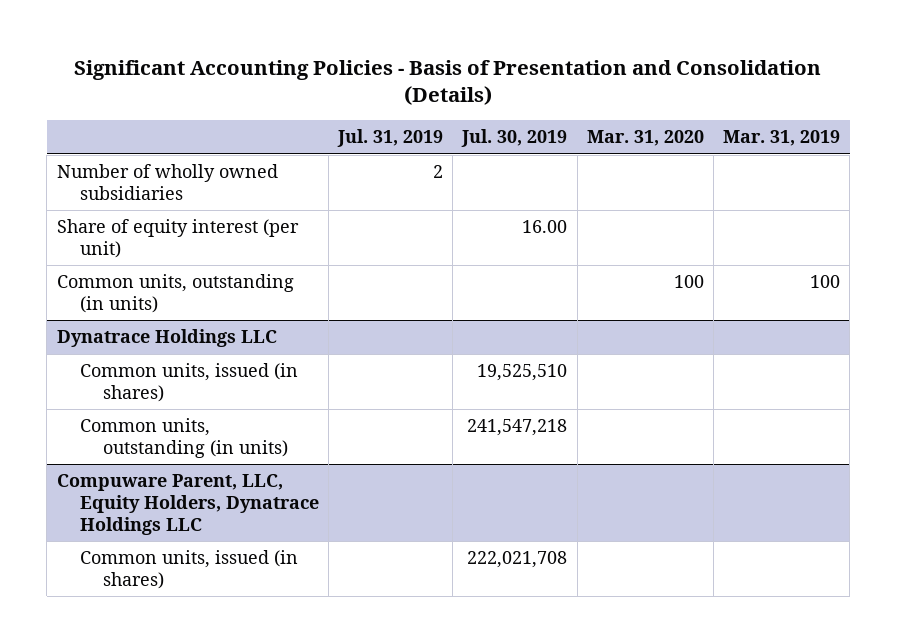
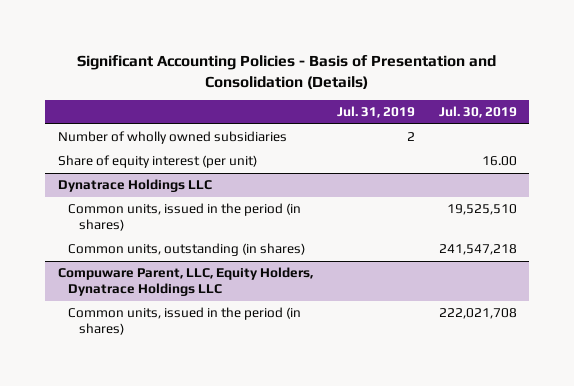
[586,130,704,147] Mar. 31, 2020 -> none
[723,130,841,147] Mar. 31, 2019 -> none
[56,274,294,313] Common units, outstanding (in units) -> none
[79,363,298,402] Common units, issued (in shares) -> [68,203,302,232] Common units, issued in the period (in shares)
[79,418,288,458] Common units, outstanding (in units) -> [68,243,306,257] Common units, outstanding (in shares)
[79,550,298,589] Common units, issued (in shares) -> [68,307,302,336] Common units, issued in the period (in shares)

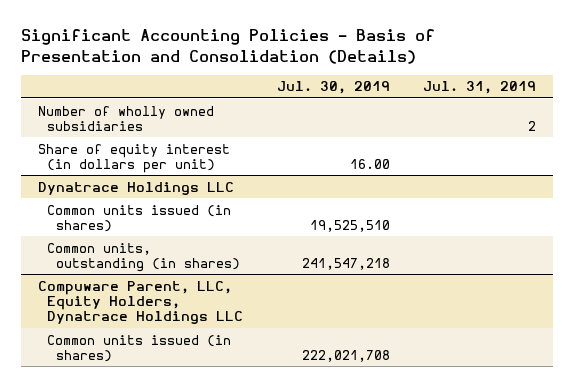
[57,155,257,169] Share of equity interest (per unit) -> [37,143,230,173] Share of equity interest (in dollars per unit)
[68,203,302,232] Common units, issued in the period (in shares) -> [46,204,231,232] Common units issued (in shares)
[68,307,302,336] Common units, issued in the period (in shares) -> [46,334,231,362] Common units issued (in shares)

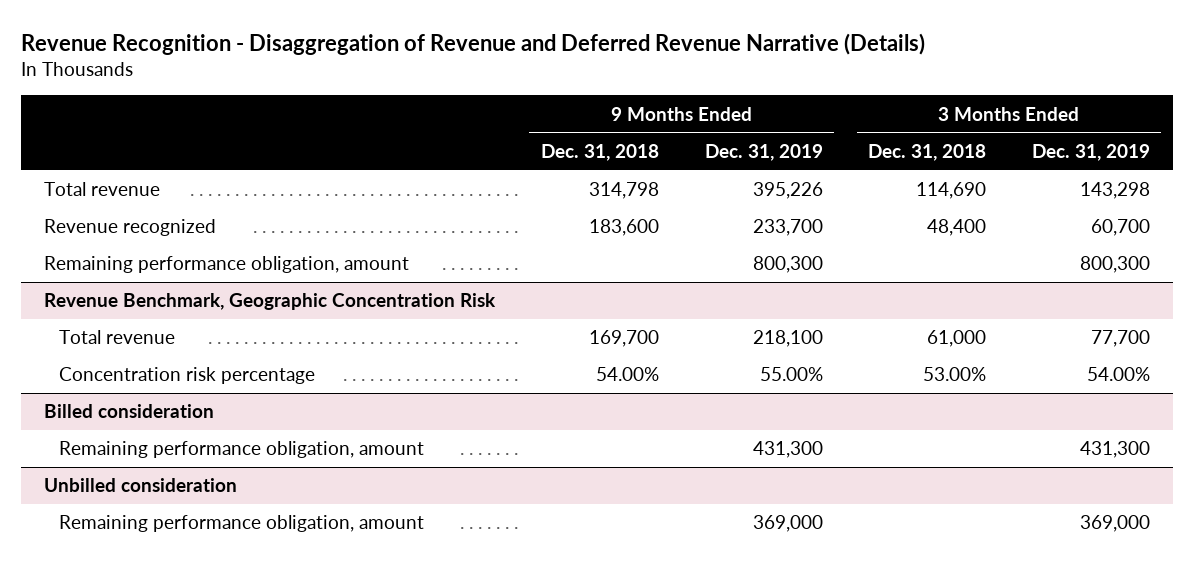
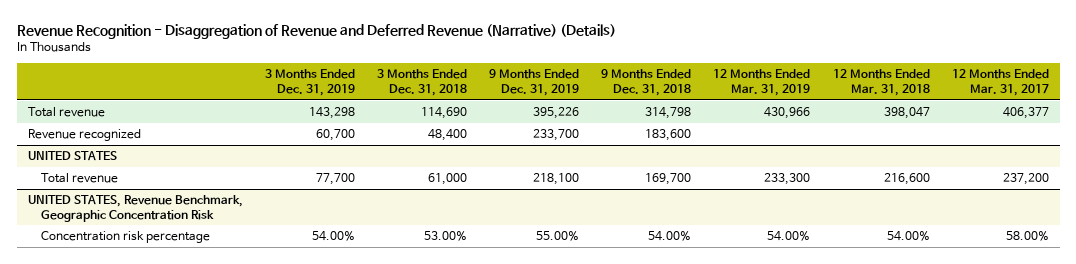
[21,32,926,55] Revenue Recognition - Disaggregation of Revenue and Deferred Revenue Narrative (Details) -> [16,24,616,40] Revenue Recognition - Disaggregation of Revenue and Deferred Revenue (Narrative) (Details)
none -> [713,69,811,97] 12 Months Ended Mar. 31, 2019
none -> [832,69,930,97] 12 Months Ended Mar. 31, 2018
none -> [951,69,1049,97] 12 Months Ended Mar. 31, 2017
[44,256,410,274] Remaining performance obligation, amount -> none
[44,293,497,311] Revenue Benchmark, Geographic Concentration Risk -> none
none -> [27,151,117,162] UNITED STATES
none -> [27,195,243,222] UNITED STATES, Revenue Benchmark, Geographic Concentration Risk
[44,404,215,419] Billed consideration -> none
[58,441,424,459] Remaining performance obligation, amount -> none
[44,478,238,493] Unbilled consideration -> none
[58,515,424,533] Remaining performance obligation, amount -> none

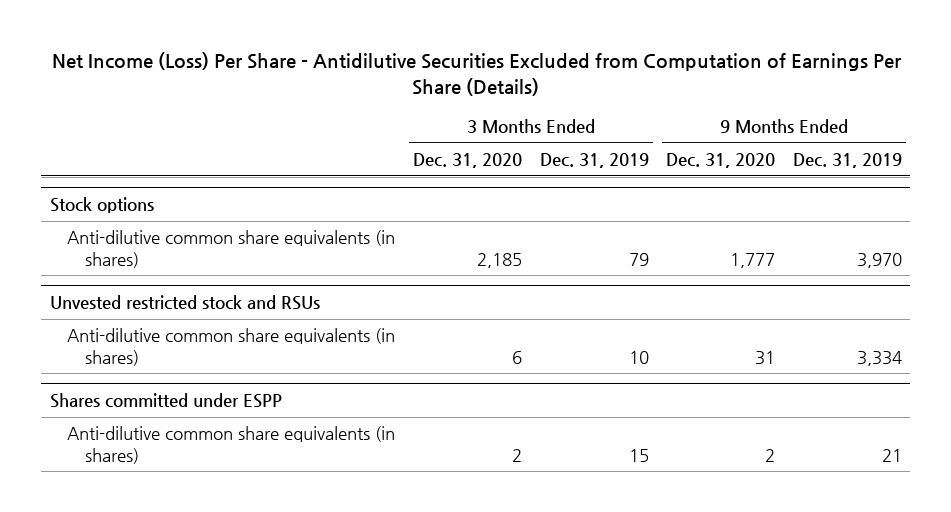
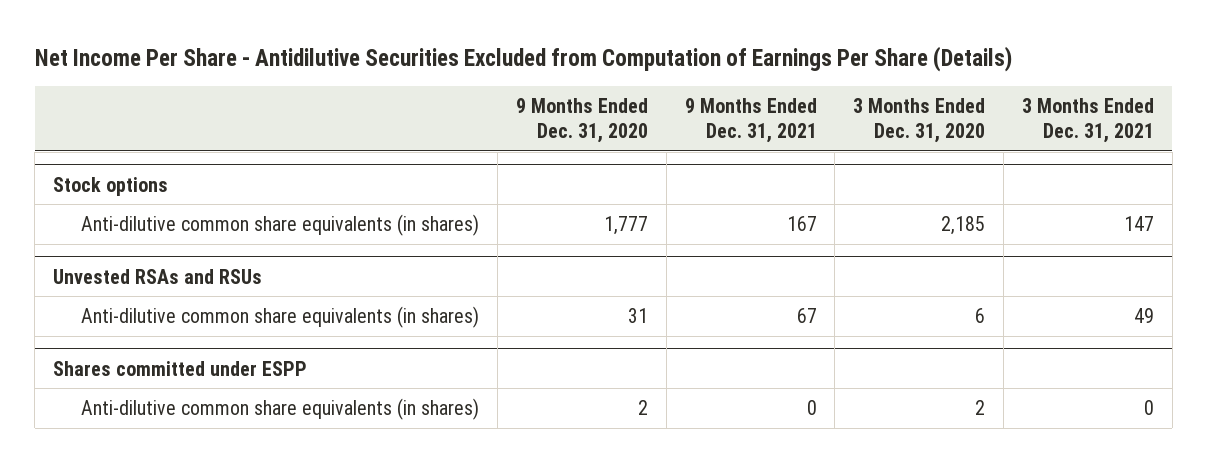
[51,51,901,96] Net Income (Loss) Per Share - Antidilutive Securities Excluded from Computation of Earnings Per Share (Details) -> [34,45,1012,72] Net Income Per Share - Antidilutive Securities Excluded from Computation of Earnings Per Share (Details)
[539,153,649,169] Dec. 31, 2019 -> none
[792,153,902,169] Dec. 31, 2019 -> none
none -> [684,97,817,143] 9 Months Ended Dec. 31, 2021
none -> [1022,97,1155,143] 3 Months Ended Dec. 31, 2021
[49,295,320,311] Unvested restricted stock and RSUs -> [52,268,262,284] Unvested RSAs and RSUs

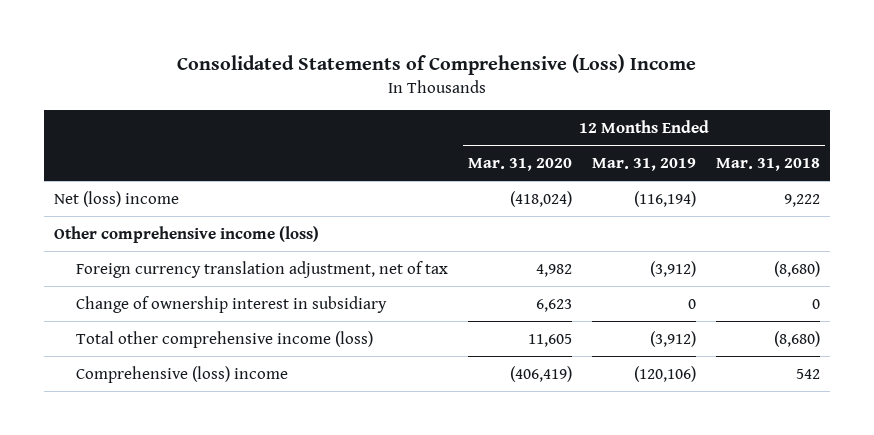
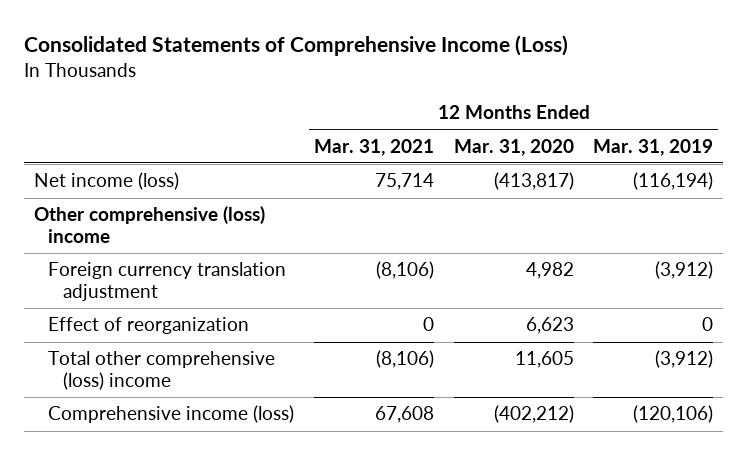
[177,54,697,76] Consolidated Statements of Comprehensive (Loss) Income -> [23,35,568,57] Consolidated Statements of Comprehensive Income (Loss)
[716,157,821,171] Mar. 31, 2018 -> none
none -> [313,138,434,156] Mar. 31, 2021
[53,190,179,207] Net (loss) income -> [33,172,179,191] Net income (loss)
[510,190,573,207] (418,024) -> [493,172,574,191] (413,817)
[53,225,319,243] Other comprehensive income (loss) -> [33,206,265,244] Other comprehensive (loss) income
[76,260,449,278] Foreign currency translation adjustment, net of tax -> [48,262,287,302] Foreign currency translation adjustment
[76,295,388,313] Change of ownership interest in subsidiary -> [48,317,250,335] Effect of reorganization
[76,330,374,348] Total other comprehensive income (loss) -> [48,351,276,391] Total other comprehensive (loss) income
[76,365,289,383] Comprehensive (loss) income -> [48,405,295,424] Comprehensive income (loss)
[510,365,573,382] (406,419) -> [493,405,574,424] (402,212)

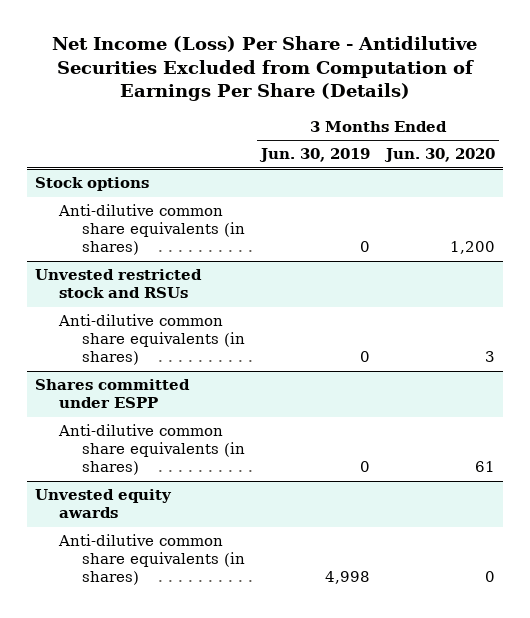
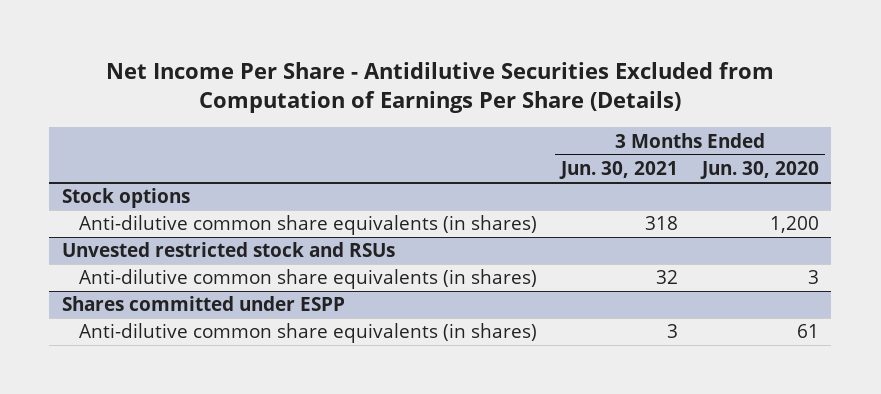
[51,36,477,102] Net Income (Loss) Per Share - Antidilutive Securities Excluded from Computation of Earnings Per Share (Details) -> [106,61,775,114] Net Income Per Share - Antidilutive Securities Excluded from Computation of Earnings Per Share (Details)
[259,148,371,163] Jun. 30, 2019 -> none
none -> [559,161,679,180] Jun. 30, 2021
[34,489,172,519] Unvested equity awards -> none
[57,534,246,586] Anti-dilutive common share equivalents (in shares) -> none

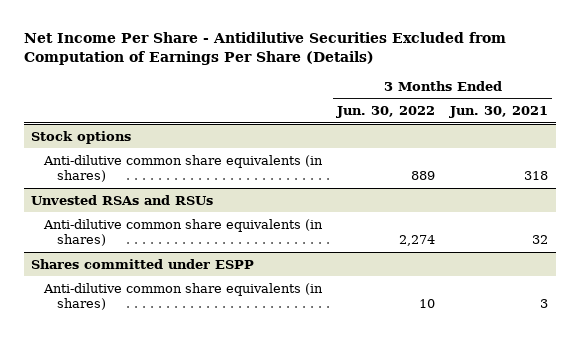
[700,161,820,180] Jun. 30, 2020 -> none
none -> [336,106,436,119] Jun. 30, 2022
[61,242,395,258] Unvested restricted stock and RSUs -> [31,194,214,205] Unvested RSAs and RSUs

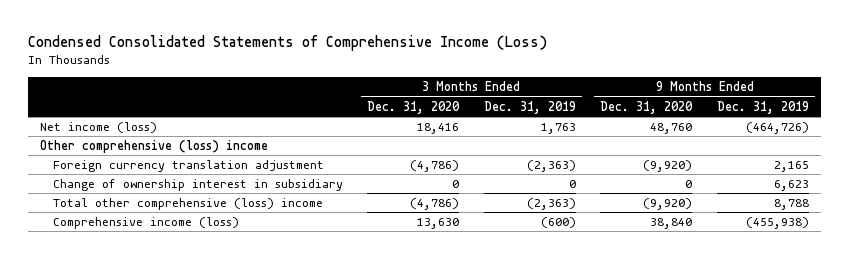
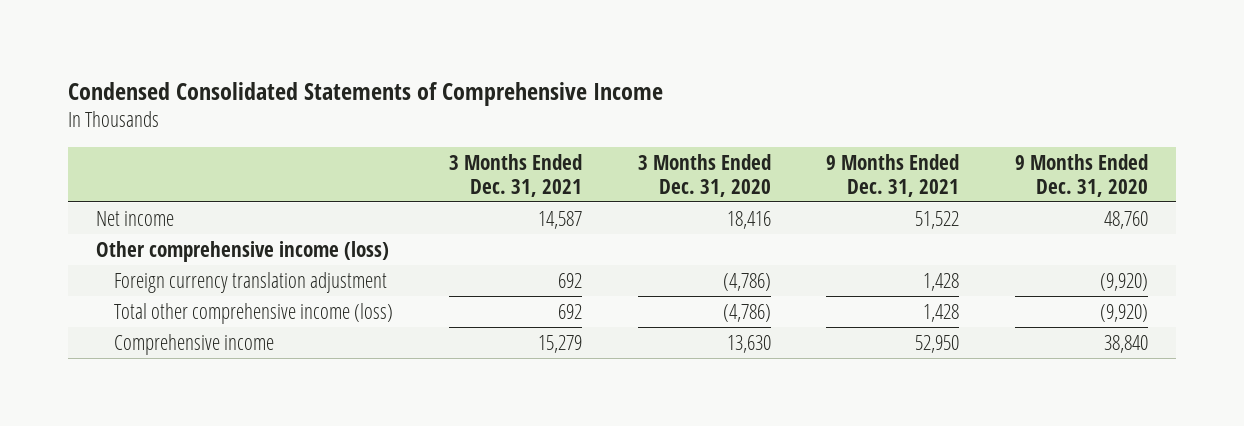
[27,35,547,52] Condensed Consolidated Statements of Comprehensive Income (Loss) -> [68,81,664,106] Condensed Consolidated Statements of Comprehensive Income
[483,100,576,114] Dec. 31, 2019 -> none
[716,100,809,114] Dec. 31, 2019 -> none
none -> [448,154,582,197] 3 Months Ended Dec. 31, 2021
none -> [826,154,960,197] 9 Months Ended Dec. 31, 2021
[39,122,157,134] Net income (loss) -> [96,210,175,226] Net income
[39,140,268,154] Other comprehensive (loss) income -> [96,240,390,262] Other comprehensive income (loss)
[52,179,343,192] Change of ownership interest in subsidiary -> none
[52,198,323,211] Total other comprehensive (loss) income -> [114,302,394,324] Total other comprehensive income (loss)
[52,217,239,230] Comprehensive income (loss) -> [114,333,275,355] Comprehensive income

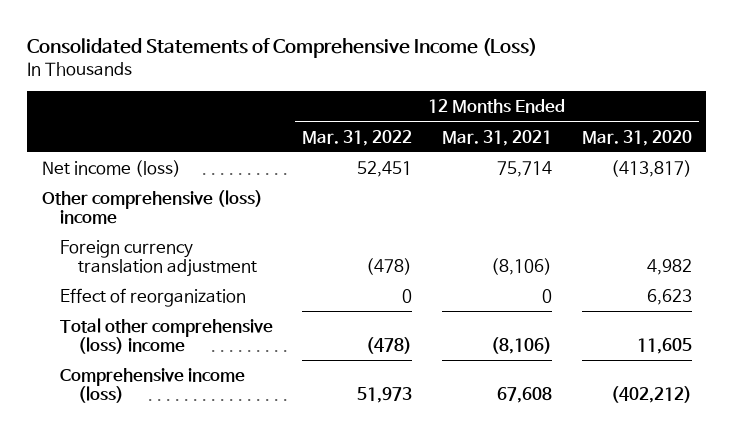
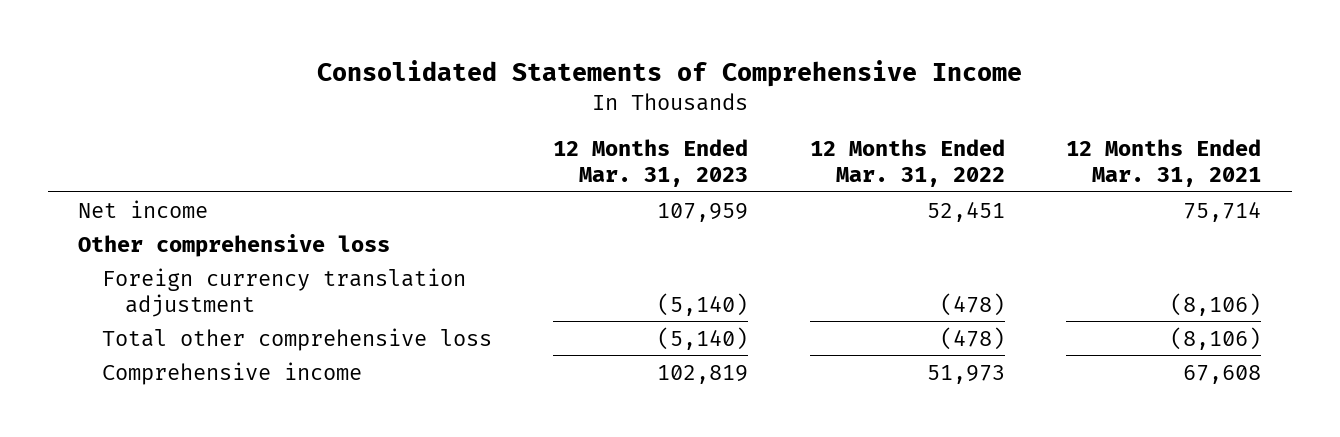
[27,37,538,58] Consolidated Statements of Comprehensive Income (Loss) -> [316,59,1022,87] Consolidated Statements of Comprehensive Income
[581,129,692,146] Mar. 31, 2020 -> none
none -> [553,138,749,187] 12 Months Ended Mar. 31, 2023
[42,160,182,178] Net income (loss) -> [78,199,209,218] Net income
[42,190,264,225] Other comprehensive (loss) income -> [78,233,391,257] Other comprehensive loss
[59,288,246,308] Effect of reorganization -> none
[59,318,273,355] Total other comprehensive (loss) income -> [101,327,492,351] Total other comprehensive loss
[59,368,245,404] Comprehensive income (loss) -> [101,361,362,385] Comprehensive income

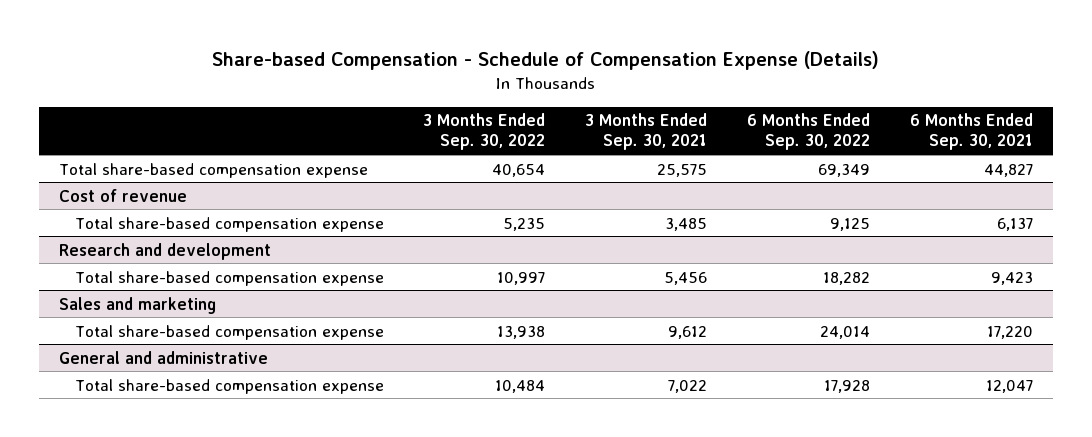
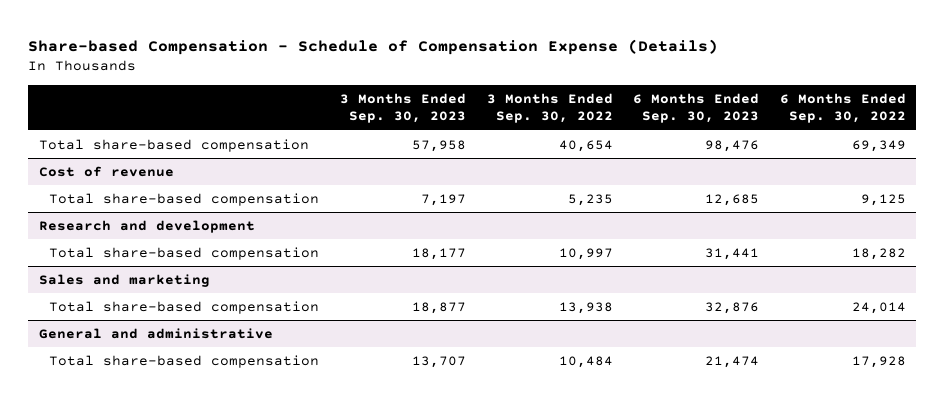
[585,113,708,151] 3 Months Ended Sep. 30, 2021 -> none
[909,113,1033,151] 6 Months Ended Sep. 30, 2021 -> none
none -> [339,92,466,124] 3 Months Ended Sep. 30, 2023
none -> [633,92,760,124] 6 Months Ended Sep. 30, 2023
[59,162,369,178] Total share-based compensation expense -> [38,138,309,152] Total share-based compensation
[74,216,384,232] Total share-based compensation expense -> [49,192,320,206] Total share-based compensation
[74,270,384,286] Total share-based compensation expense -> [49,246,320,260] Total share-based compensation
[74,324,384,340] Total share-based compensation expense -> [49,300,320,314] Total share-based compensation
[74,378,384,394] Total share-based compensation expense -> [49,354,320,368] Total share-based compensation

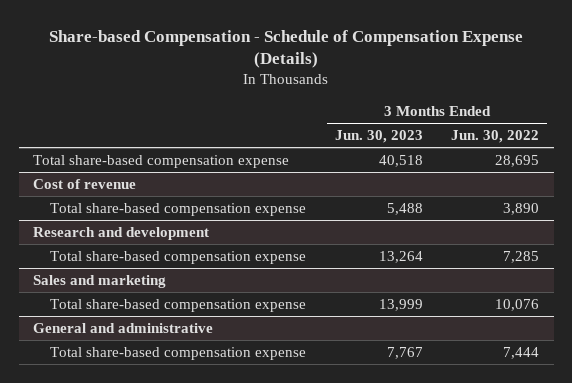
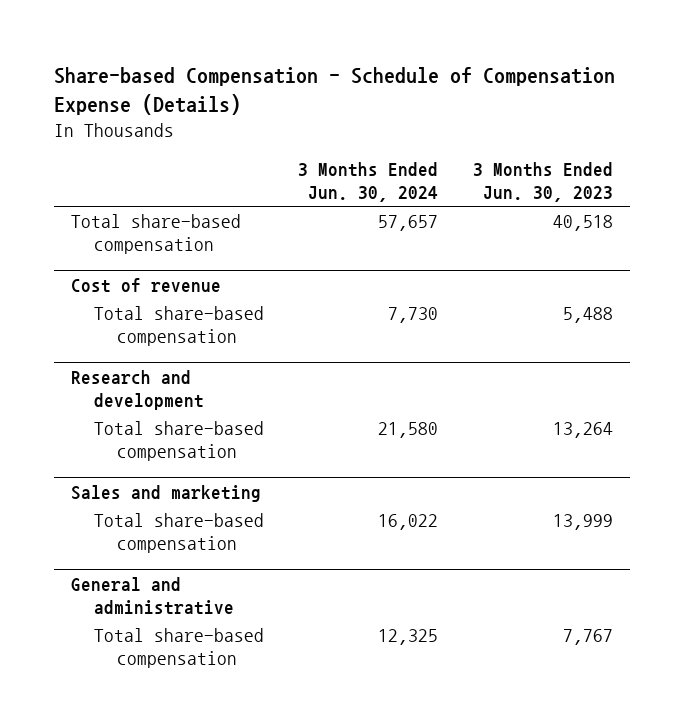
[451,129,540,143] Jun. 30, 2022 -> none
none -> [298,161,439,202] 3 Months Ended Jun. 30, 2024
[33,154,290,168] Total share-based compensation expense -> [70,214,241,255] Total share-based compensation
[49,202,306,216] Total share-based compensation expense -> [93,306,264,347] Total share-based compensation
[49,250,306,264] Total share-based compensation expense -> [93,421,264,462] Total share-based compensation
[49,298,306,312] Total share-based compensation expense -> [93,513,264,554] Total share-based compensation
[49,346,306,360] Total share-based compensation expense -> [93,628,264,669] Total share-based compensation

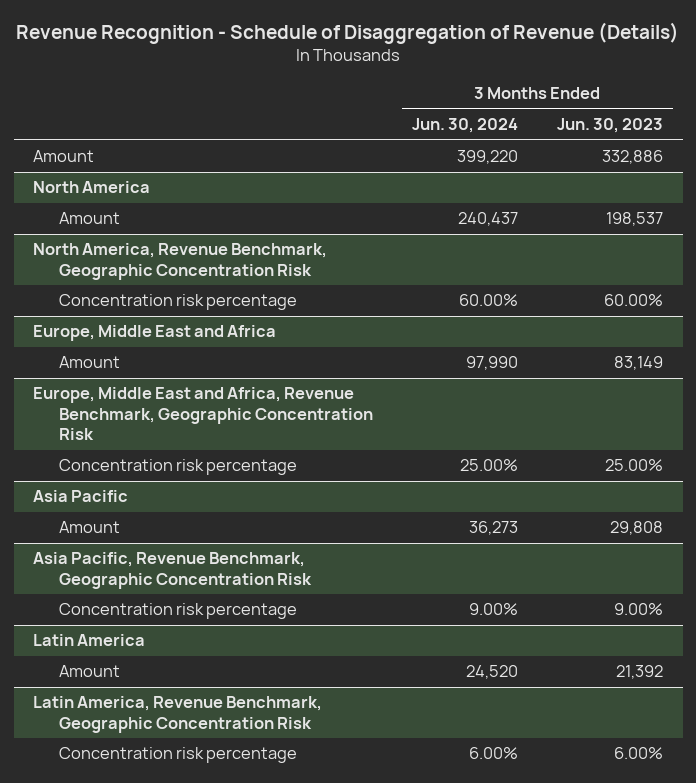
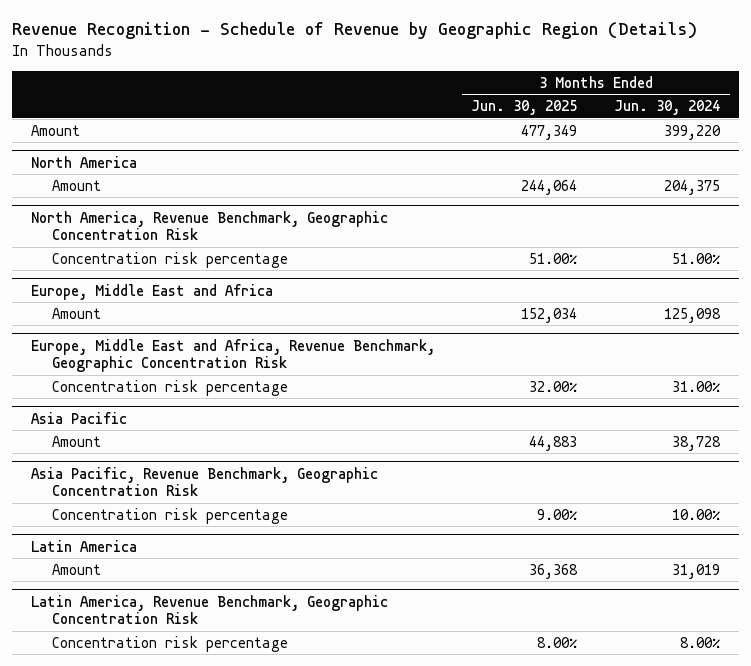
[16,22,680,45] Revenue Recognition - Schedule of Disaggregation of Revenue (Details) -> [12,22,698,40] Revenue Recognition - Schedule of Revenue by Geographic Region (Details)
[557,118,664,134] Jun. 30, 2023 -> none
none -> [471,100,578,116] Jun. 30, 2025
[457,212,518,227] 240,437 -> [664,179,721,195] 204,375
[458,294,518,307] 60.00% -> [672,252,721,264] 51.00%
[465,356,518,371] 97,990 -> [664,307,722,323] 125,098
[459,459,518,472] 25.00% -> [672,380,721,392] 31.00%
[468,521,518,536] 36,273 -> [672,435,722,451] 38,728
[468,603,518,616] 9.00% -> [672,508,721,520] 10.00%
[465,665,518,680] 24,520 -> [672,563,721,579] 31,019
[468,747,518,760] 6.00% -> [680,636,721,648] 8.00%

